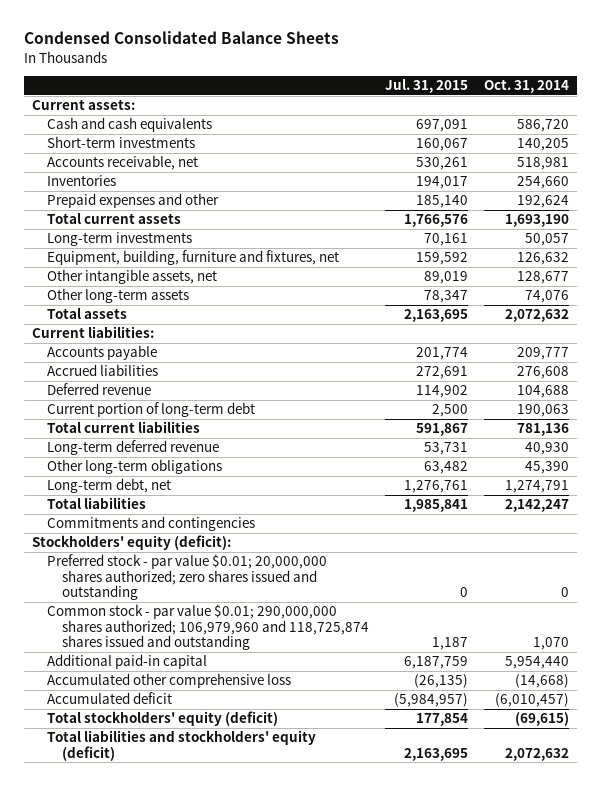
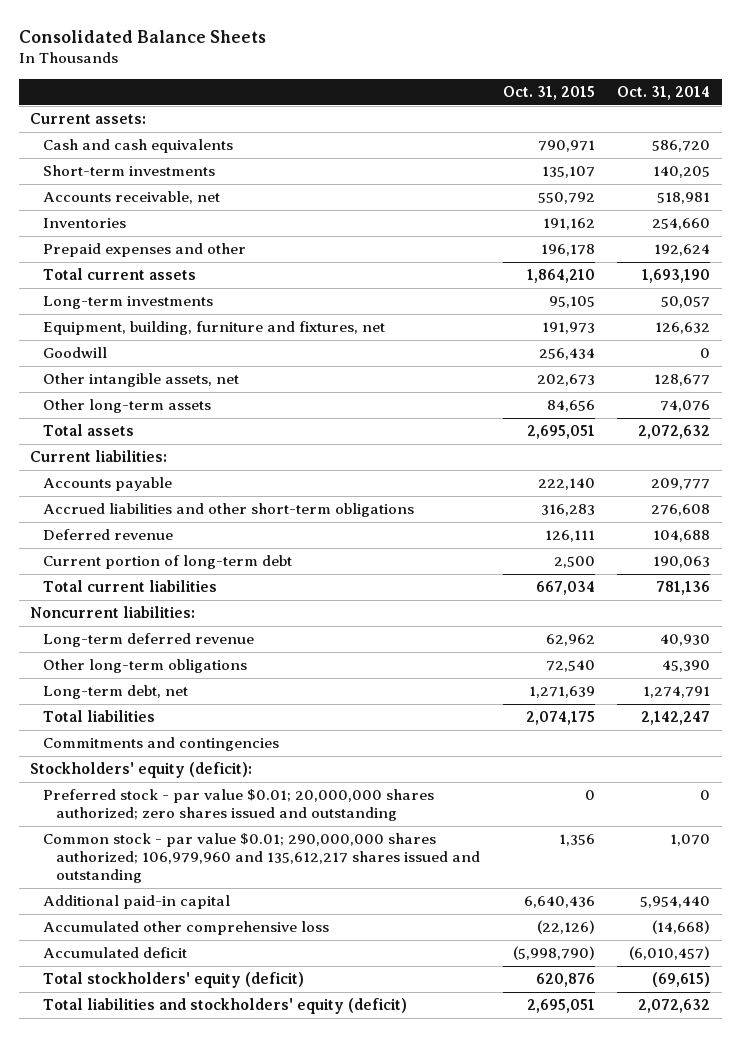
[23,31,339,45] Condensed Consolidated Balance Sheets -> [18,29,266,43] Consolidated Balance Sheets
[385,79,469,94] Jul. 31, 2015 -> none
none -> [502,85,595,100] Oct. 31, 2015
none -> [43,347,108,359] Goodwill
[46,364,158,377] Accrued liabilities -> [43,503,415,518] Accrued liabilities and other short-term obligations
none -> [30,606,196,619] Noncurrent liabilities:
[46,604,369,651] Common stock - par value $0.01; 290,000,000 shares authorized; 106,979,960 and 118,725,874 shares issued and outstanding -> [43,833,481,884] Common stock - par value $0.01; 290,000,000 shares authorized; 106,979,960 and 135,612,217 shares issued and outstanding

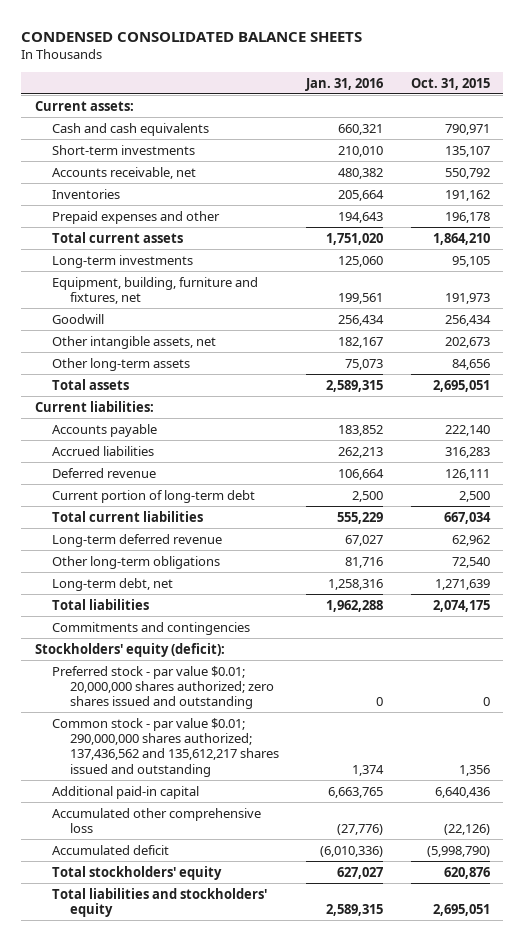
[18,29,266,43] Consolidated Balance Sheets -> [21,31,363,42] CONDENSED CONSOLIDATED BALANCE SHEETS
[617,85,711,100] Oct. 31, 2014 -> none
none -> [305,77,384,91] Jan. 31, 2016
[43,503,415,518] Accrued liabilities and other short-term obligations -> [52,445,155,456] Accrued liabilities
[30,606,196,619] Noncurrent liabilities: -> none
[43,833,481,884] Common stock - par value $0.01; 290,000,000 shares authorized; 106,979,960 and 135,612,217 shares issued and outstanding -> [52,717,279,777] Common stock - par value $0.01; 290,000,000 shares authorized; 137,436,562 and 135,612,217 shares issued and outstanding
[43,972,305,989] Total stockholders' equity (deficit) -> [52,865,223,880] Total stockholders' equity
[43,998,408,1015] Total liabilities and stockholders' equity (deficit) -> [52,887,268,917] Total liabilities and stockholders' equity

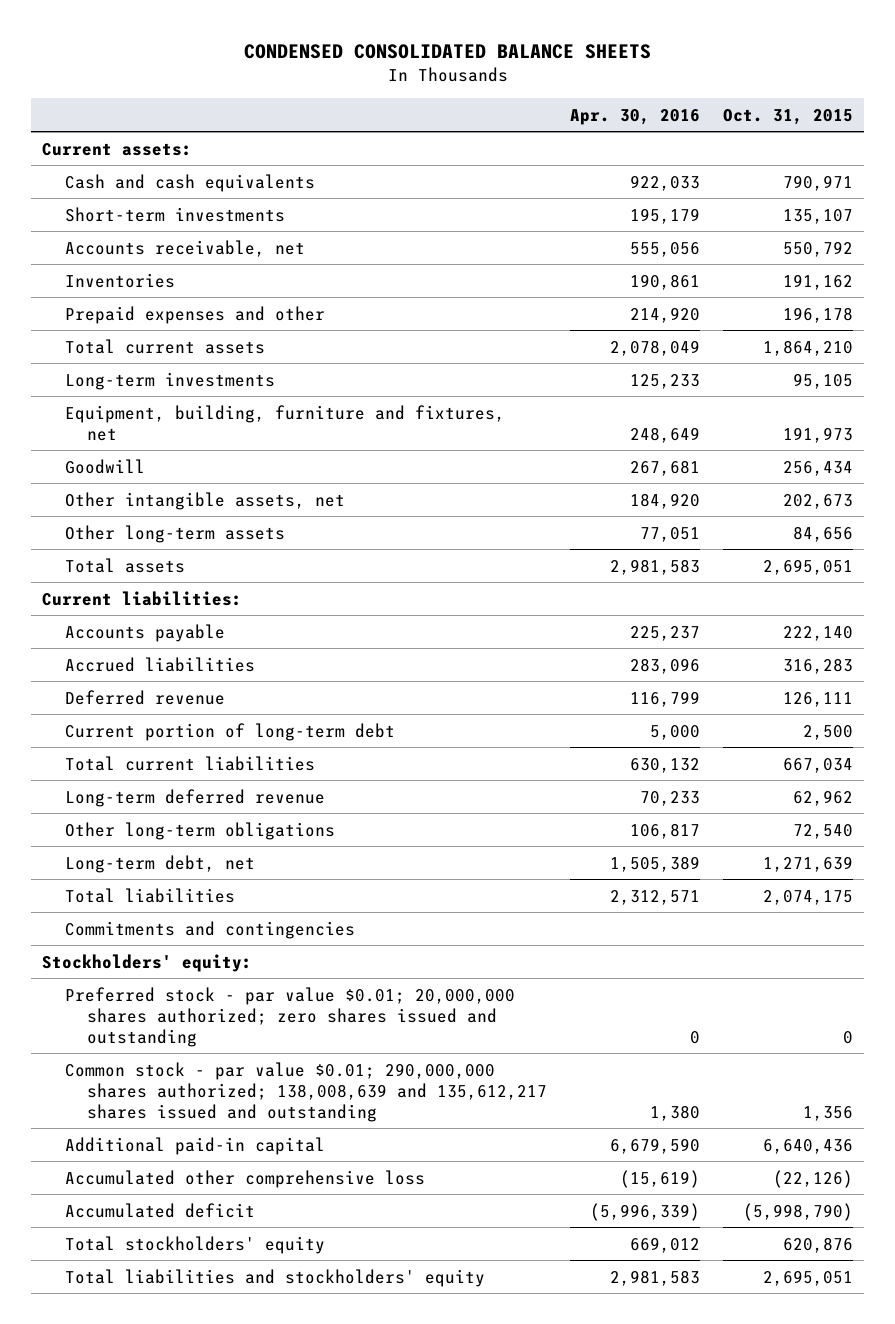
[305,77,384,91] Jan. 31, 2016 -> none
none -> [569,108,700,125] Apr. 30, 2016
[35,642,226,657] Stockholders' equity (deficit): -> [42,953,253,972] Stockholders' equity:
[52,717,279,777] Common stock - par value $0.01; 290,000,000 shares authorized; 137,436,562 and 135,612,217 shares issued and outstanding -> [64,1061,548,1122] Common stock - par value $0.01; 290,000,000 shares authorized; 138,008,639 and 135,612,217 shares issued and outstanding

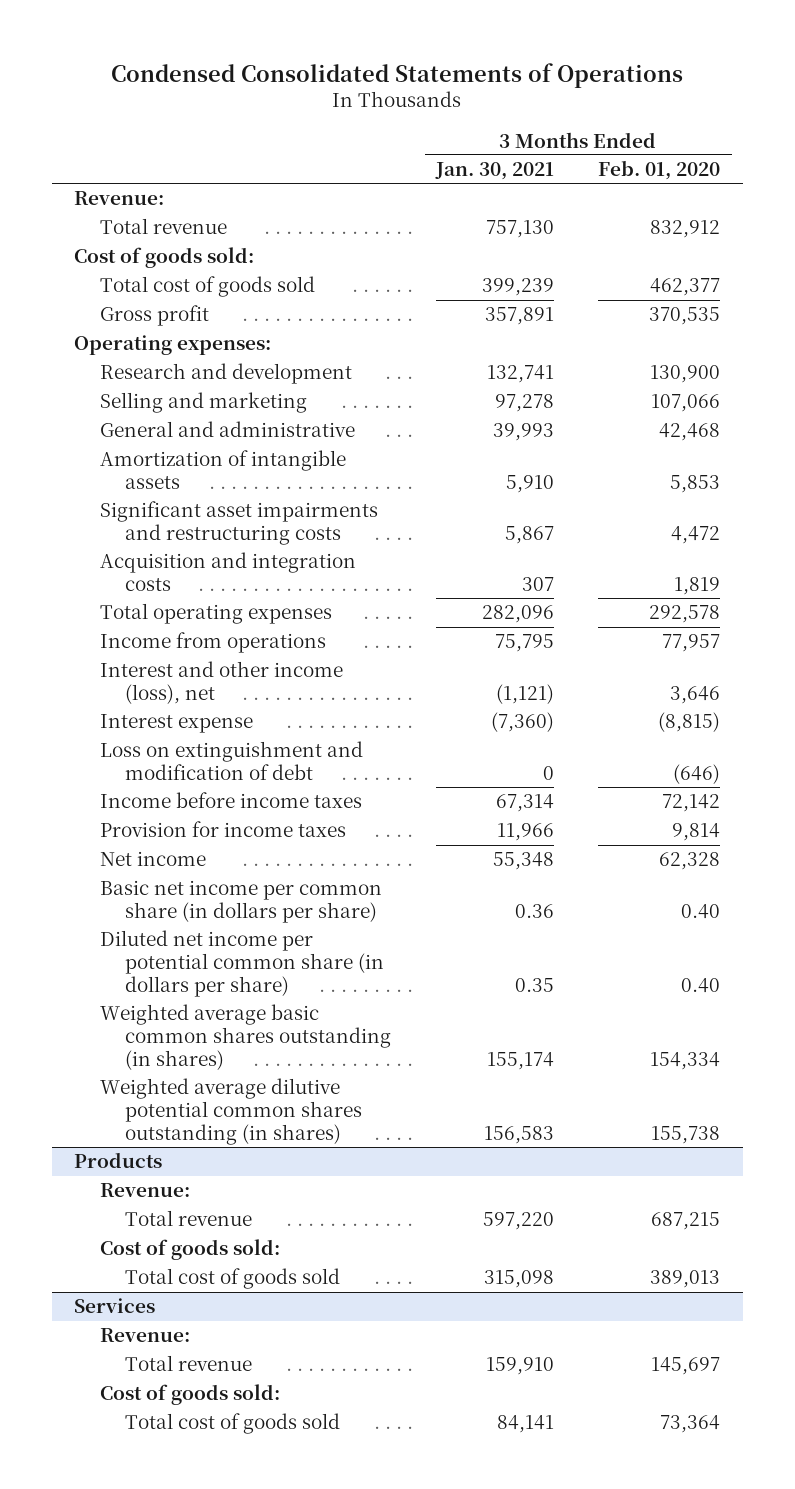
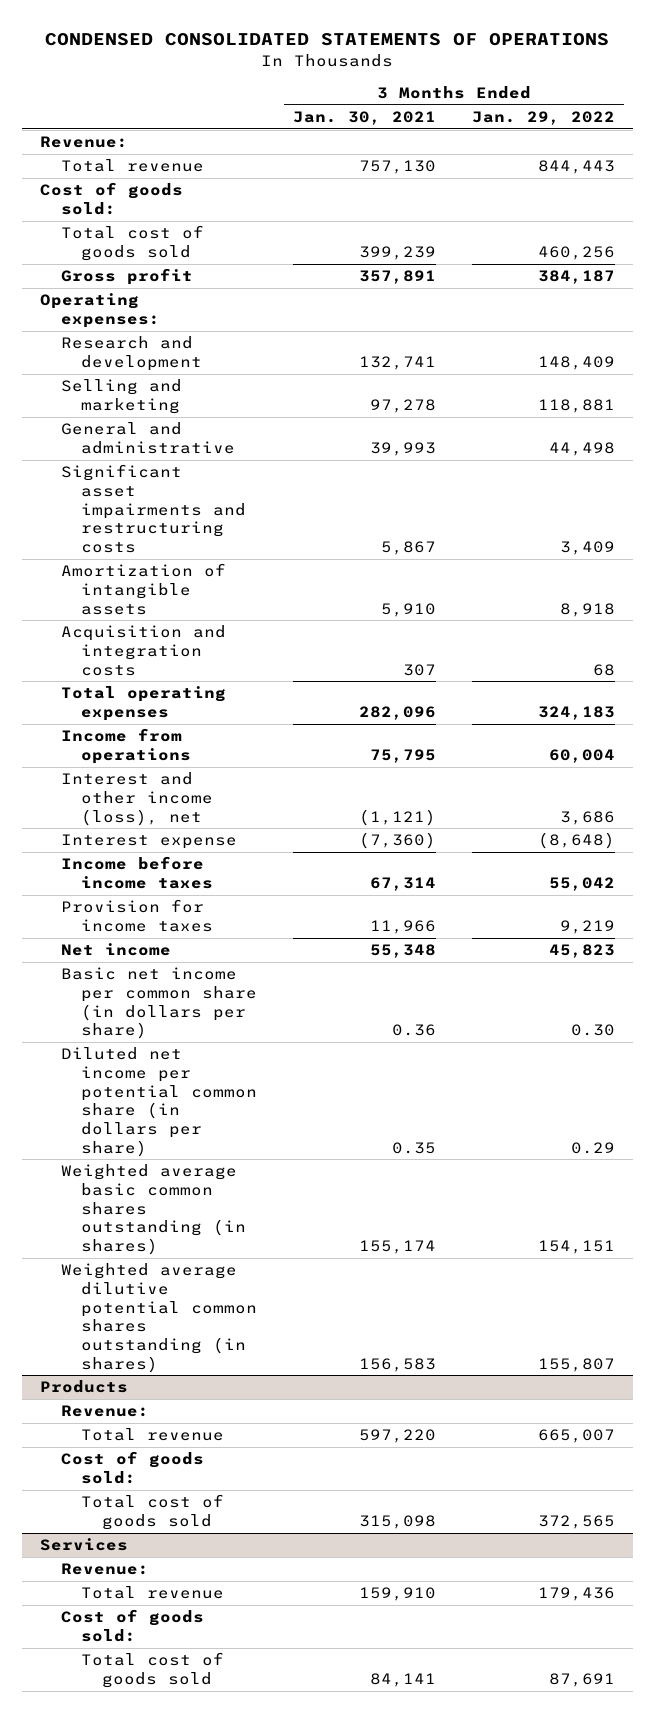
[111,62,684,88] Condensed Consolidated Statements of Operations -> [45,33,610,47] CONDENSED CONSOLIDATED STATEMENTS OF OPERATIONS
[598,160,721,181] Feb. 01, 2020 -> none
none -> [471,110,615,125] Jan. 29, 2022
[99,450,346,490] Amortization of intangible assets -> [60,563,226,615] Amortization of intangible assets
[99,741,363,781] Loss on extinguishment and modification of debt -> none

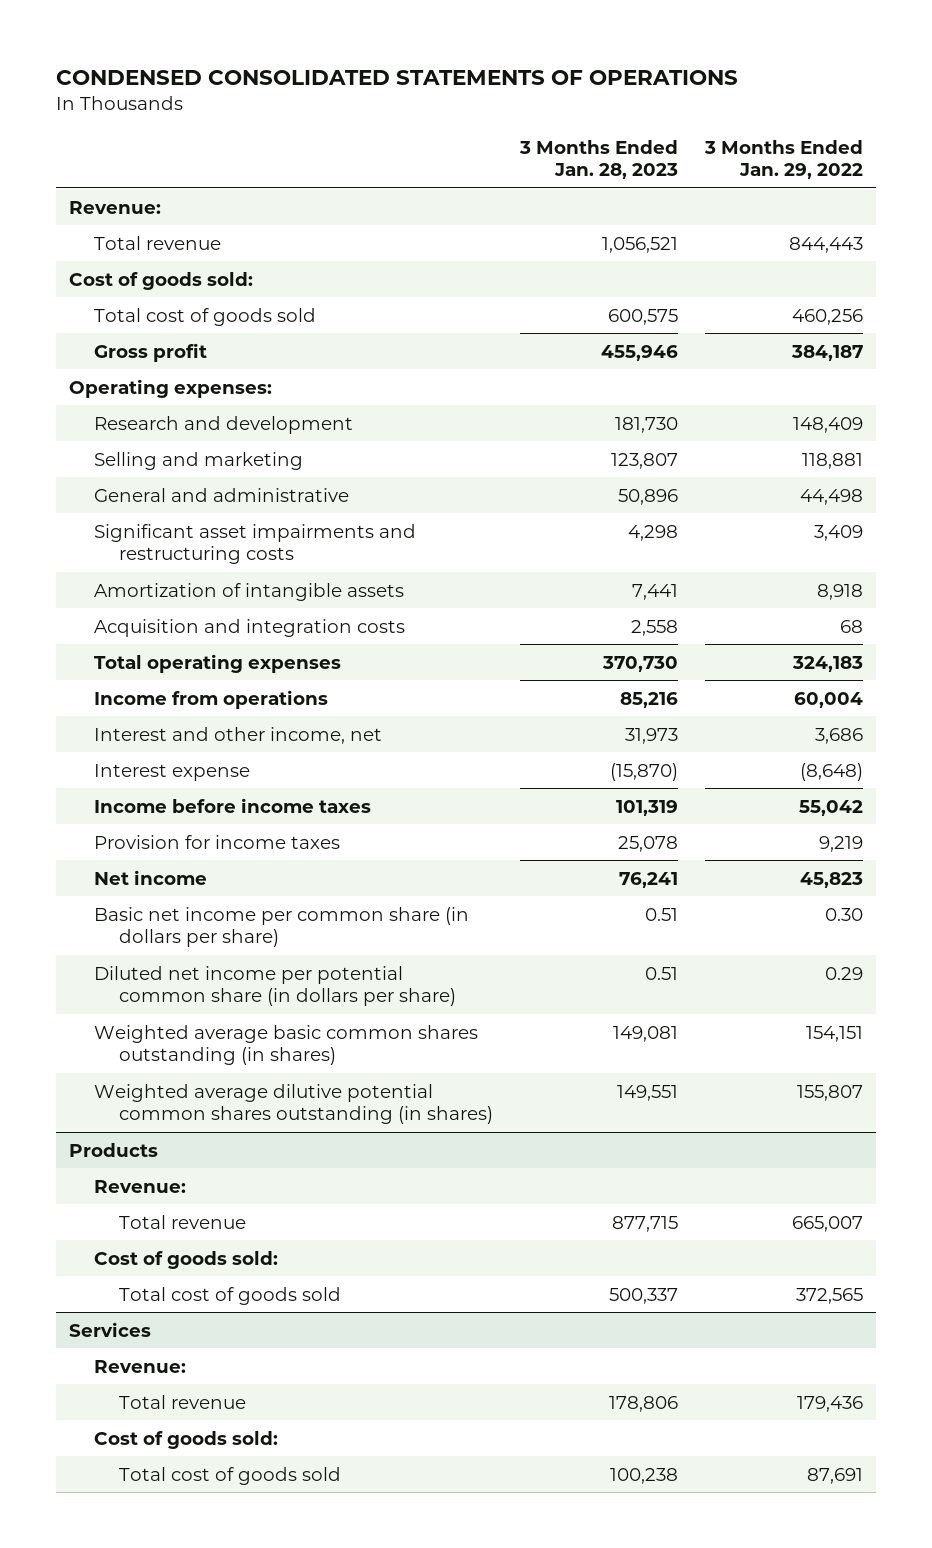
[292,110,436,125] Jan. 30, 2021 -> none
none -> [518,139,678,180] 3 Months Ended Jan. 28, 2023
[60,772,214,826] Interest and other income (loss), net -> [94,726,383,744] Interest and other income, net

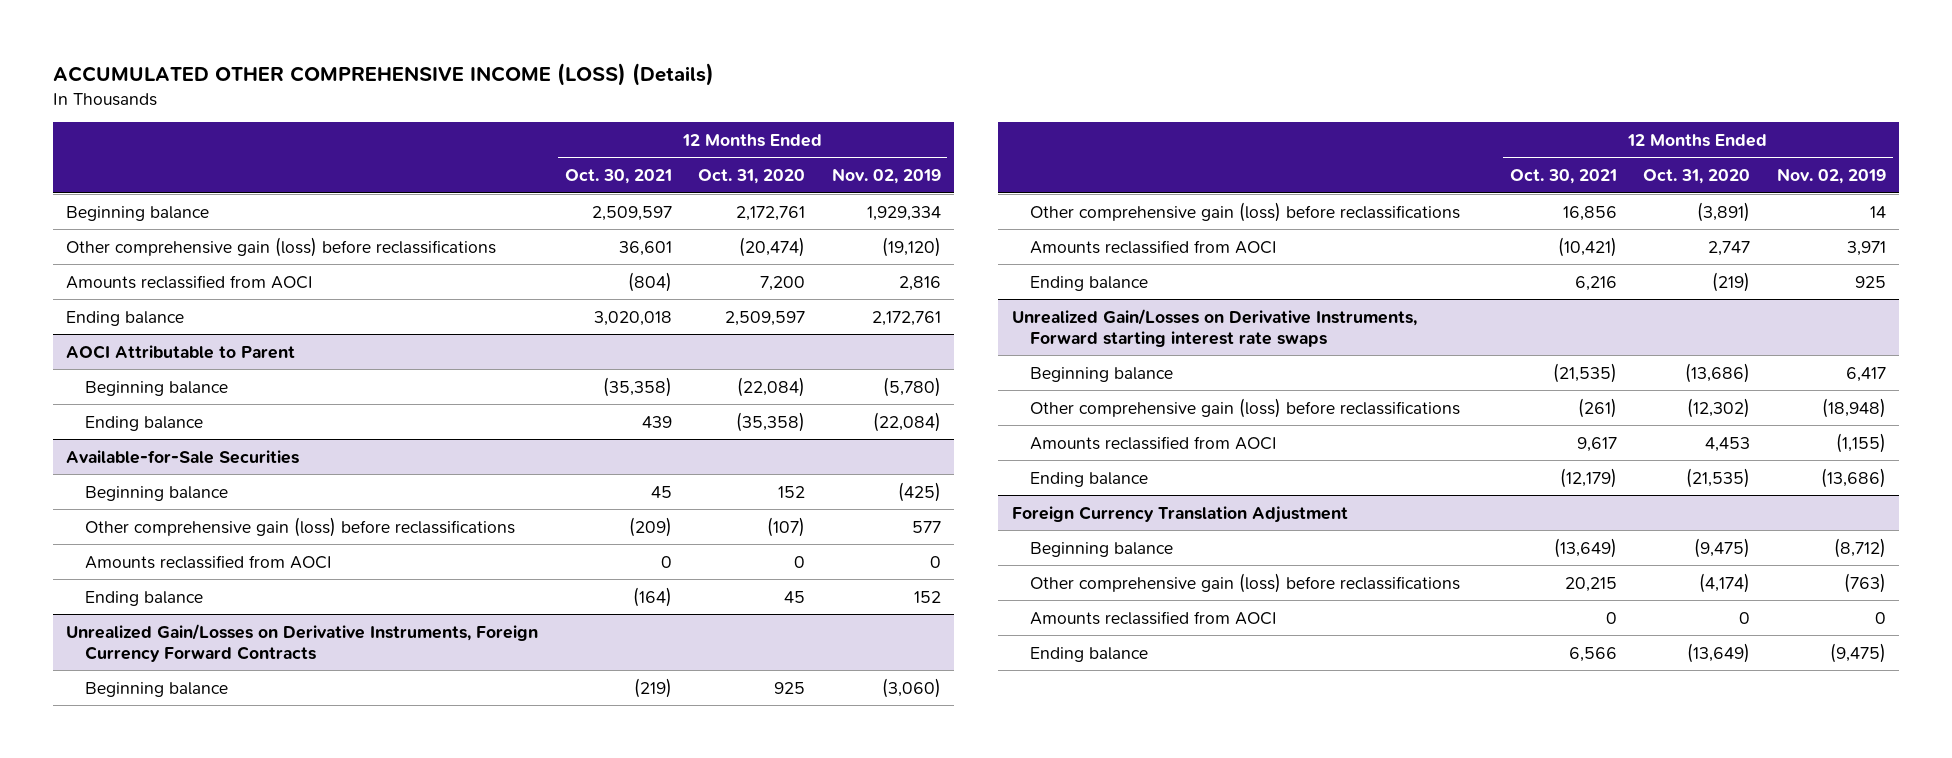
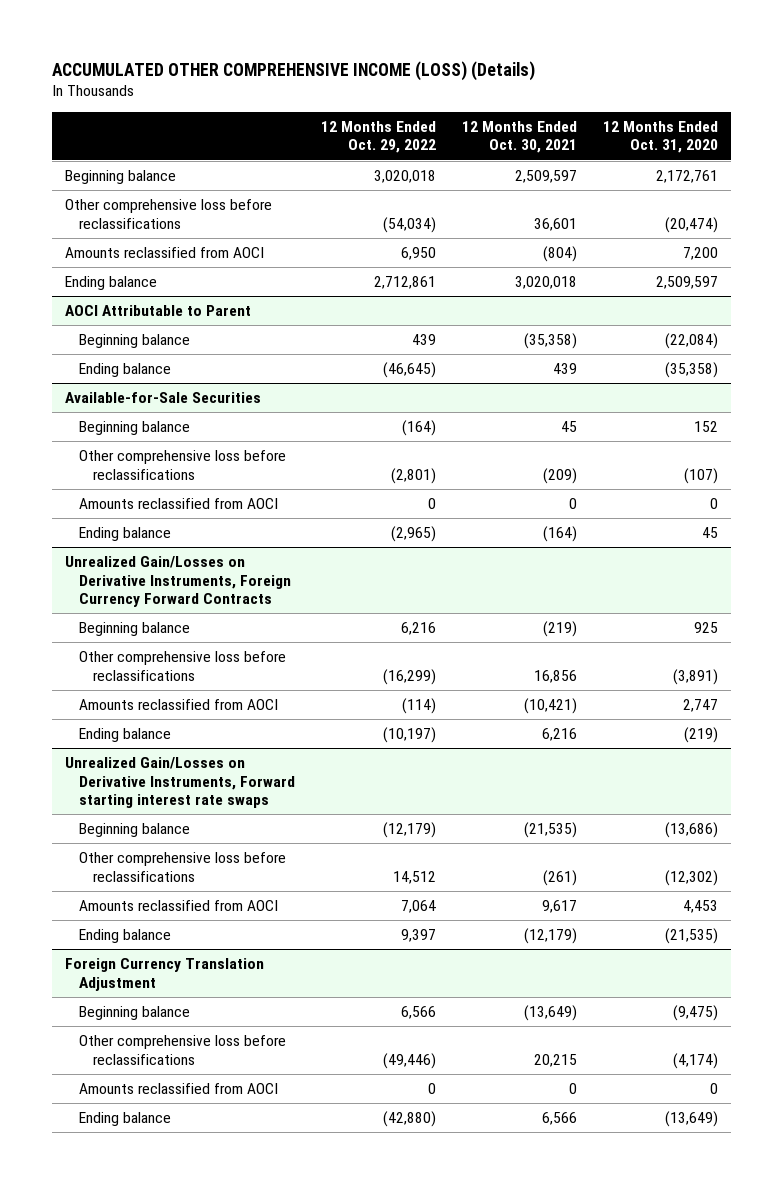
[831,168,941,185] Nov. 02, 2019 -> none
none -> [321,120,437,154] 12 Months Ended Oct. 29, 2022
[66,236,497,257] Other comprehensive gain (loss) before reclassifications -> [64,199,272,229] Other comprehensive loss before reclassifications
[84,516,515,537] Other comprehensive gain (loss) before reclassifications -> [78,450,286,480] Other comprehensive loss before reclassifications
[1030,201,1461,222] Other comprehensive gain (loss) before reclassifications -> [78,651,286,681] Other comprehensive loss before reclassifications
[1030,397,1461,418] Other comprehensive gain (loss) before reclassifications -> [78,852,286,882] Other comprehensive loss before reclassifications
[1030,572,1461,593] Other comprehensive gain (loss) before reclassifications -> [78,1035,286,1065] Other comprehensive loss before reclassifications

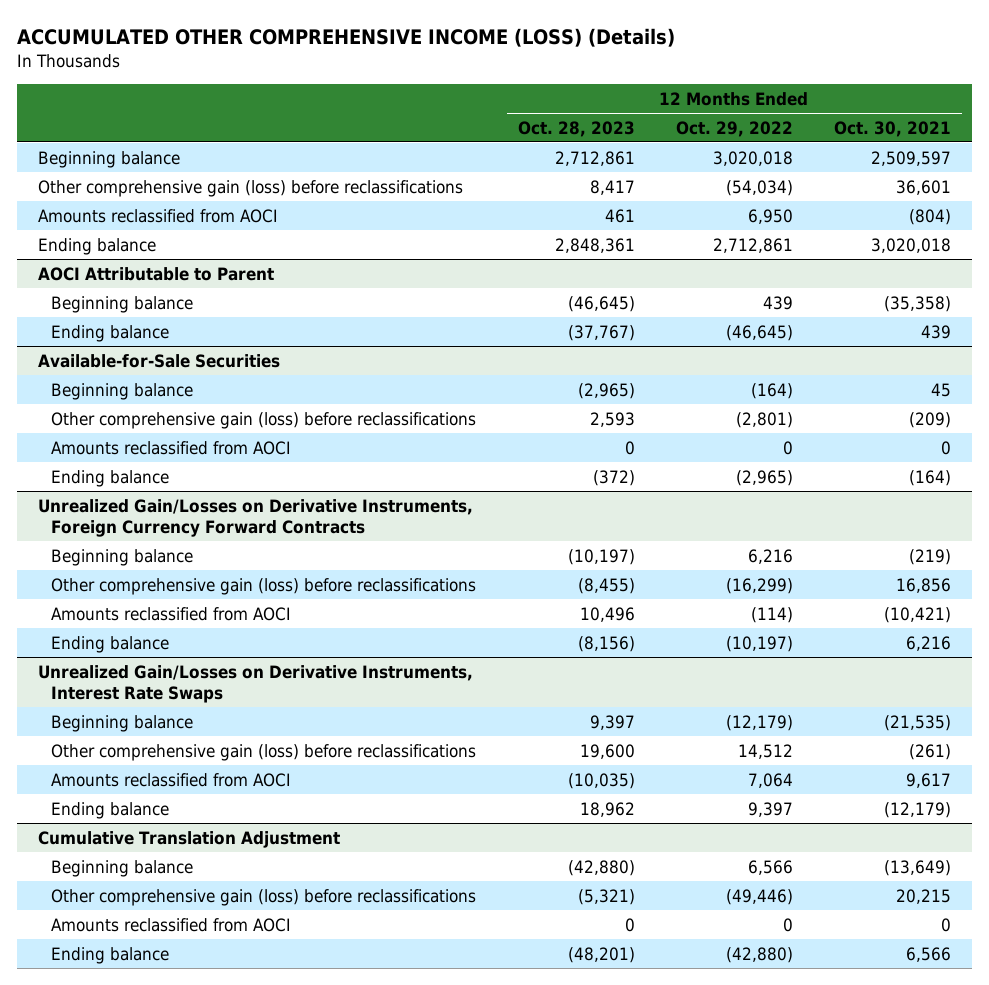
[603,120,719,154] 12 Months Ended Oct. 31, 2020 -> none
none -> [517,120,635,137] Oct. 28, 2023
[64,199,272,229] Other comprehensive loss before reclassifications -> [37,179,463,197] Other comprehensive gain (loss) before reclassifications
[78,450,286,480] Other comprehensive loss before reclassifications -> [51,411,477,429] Other comprehensive gain (loss) before reclassifications
[78,651,286,681] Other comprehensive loss before reclassifications -> [51,577,477,595] Other comprehensive gain (loss) before reclassifications
[64,757,295,808] Unrealized Gain/Losses on Derivative Instruments, Forward starting interest rate swaps -> [37,664,473,704] Unrealized Gain/Losses on Derivative Instruments, Interest Rate Swaps
[78,852,286,882] Other comprehensive loss before reclassifications -> [51,743,477,761] Other comprehensive gain (loss) before reclassifications
[64,958,264,991] Foreign Currency Translation Adjustment -> [37,830,340,848] Cumulative Translation Adjustment
[78,1035,286,1065] Other comprehensive loss before reclassifications -> [51,888,477,906] Other comprehensive gain (loss) before reclassifications

